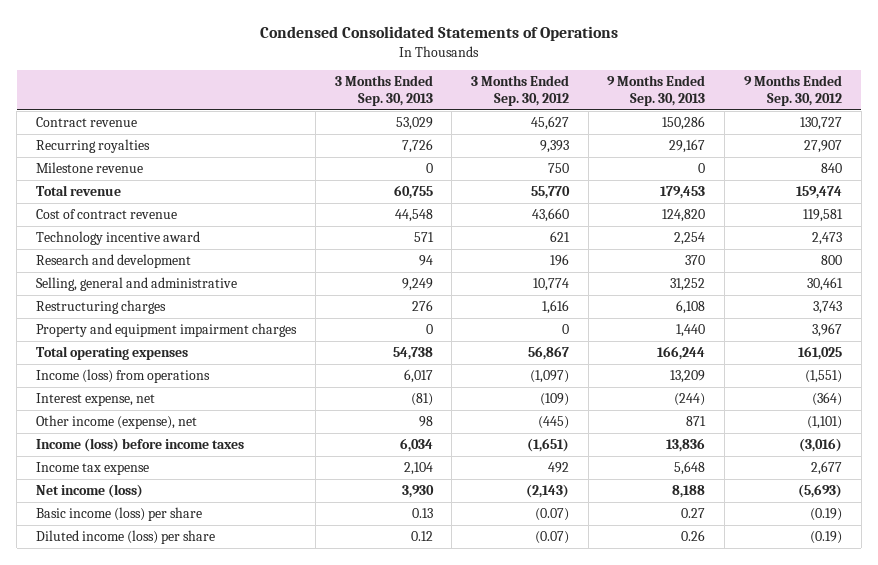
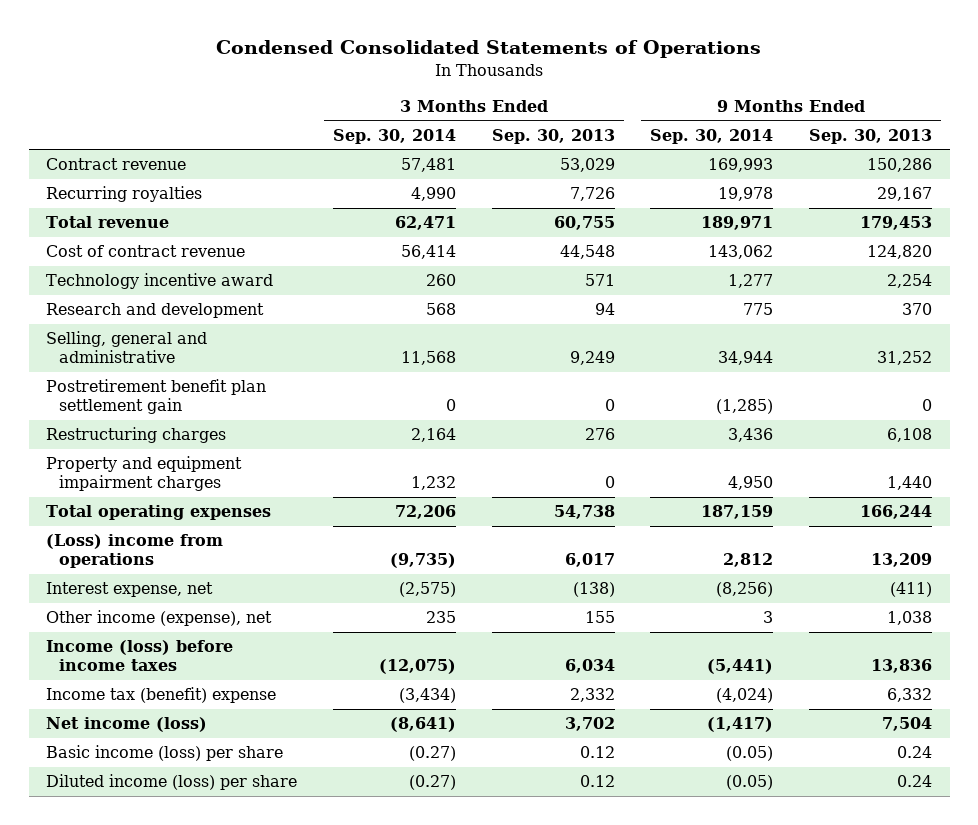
[471,75,570,106] 3 Months Ended Sep. 30, 2012 -> none
[743,75,842,106] 9 Months Ended Sep. 30, 2012 -> none
none -> [333,128,457,144] Sep. 30, 2014
none -> [650,128,774,144] Sep. 30, 2014
[36,161,144,173] Milestone revenue -> none
none -> [46,379,267,415] Postretirement benefit plan settlement gain
[36,368,211,383] Income (loss) from operations -> [46,534,224,569] (Loss) income from operations
[410,392,433,406] (81) -> [572,582,615,598] (138)
[674,392,706,406] (244) -> [889,582,932,598] (411)
[418,415,433,427] 98 -> [584,611,615,624] 155
[686,415,707,426] 871 -> [886,611,932,626] 1,038
[36,461,150,475] Income tax expense -> [46,687,277,704] Income tax (benefit) expense
[403,461,433,475] 2,104 -> [569,688,615,703] 2,332
[674,460,706,475] 5,648 -> [886,688,932,703] 6,332
[401,484,434,498] 3,930 -> [564,717,615,732] 3,702
[672,484,706,498] 8,188 -> [881,717,932,732] 7,504
[411,507,433,518] 0.13 -> [579,746,615,759] 0.12
[681,507,706,518] 0.27 -> [896,746,932,759] 0.24
[681,529,706,541] 0.26 -> [896,775,932,788] 0.24

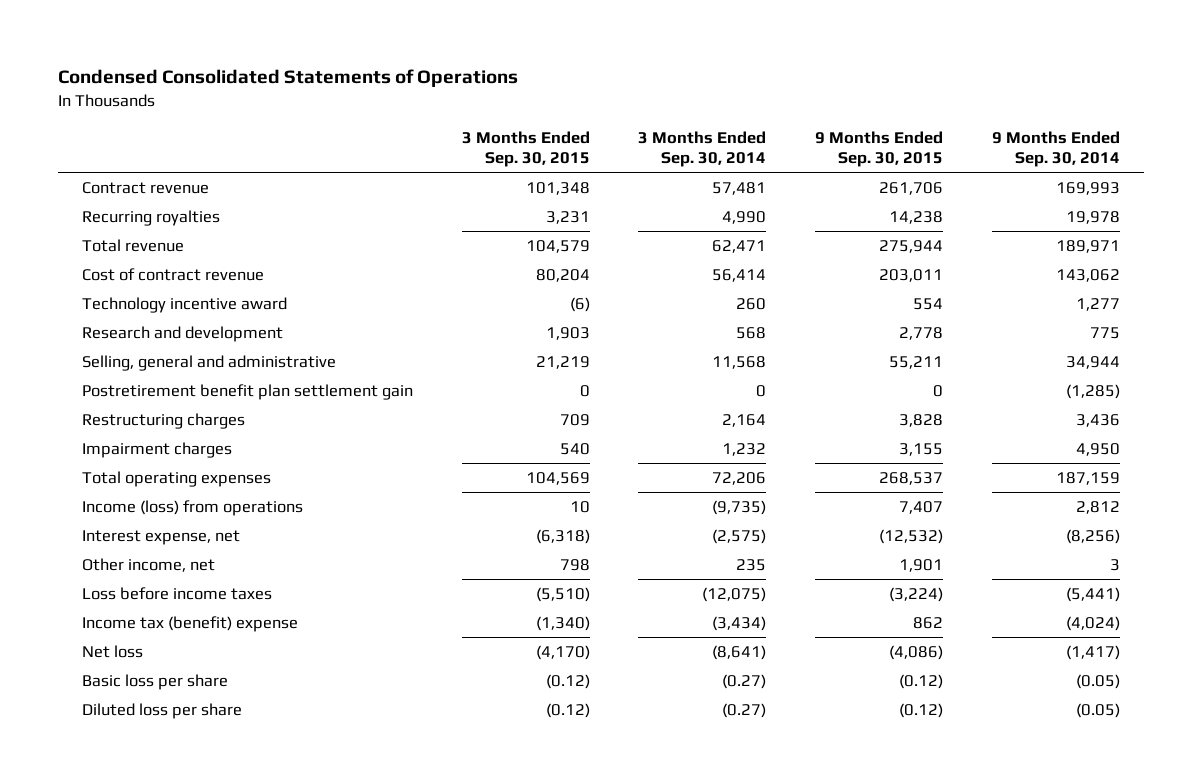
[491,128,615,144] Sep. 30, 2013 -> none
[808,128,932,144] Sep. 30, 2013 -> none
none -> [461,130,590,168] 3 Months Ended Sep. 30, 2015
none -> [815,130,944,168] 9 Months Ended Sep. 30, 2015
[46,456,243,492] Property and equipment impairment charges -> [81,441,232,458] Impairment charges
[46,534,224,569] (Loss) income from operations -> [81,499,303,516] Income (loss) from operations
[46,610,273,627] Other income (expense), net -> [81,557,215,572] Other income, net
[46,640,234,672] Income (loss) before income taxes -> [81,586,272,600] Loss before income taxes
[46,717,208,733] Net income (loss) -> [81,644,143,658] Net loss
[46,745,284,762] Basic income (loss) per share -> [81,673,228,690] Basic loss per share
[46,774,298,791] Diluted income (loss) per share -> [81,702,242,719] Diluted loss per share

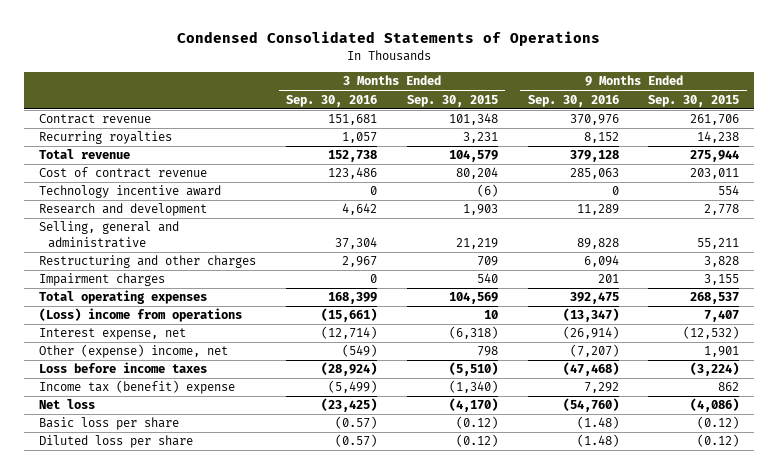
[638,130,767,168] 3 Months Ended Sep. 30, 2014 -> none
[991,130,1120,168] 9 Months Ended Sep. 30, 2014 -> none
none -> [285,94,377,107] Sep. 30, 2016
none -> [527,94,619,107] Sep. 30, 2016
[81,383,413,400] Postretirement benefit plan settlement gain -> none
[81,412,245,429] Restructuring charges -> [39,255,257,269] Restructuring and other charges
[81,499,303,516] Income (loss) from operations -> [39,308,243,323] (Loss) income from operations
[81,557,215,572] Other income, net -> [39,344,229,359] Other (expense) income, net

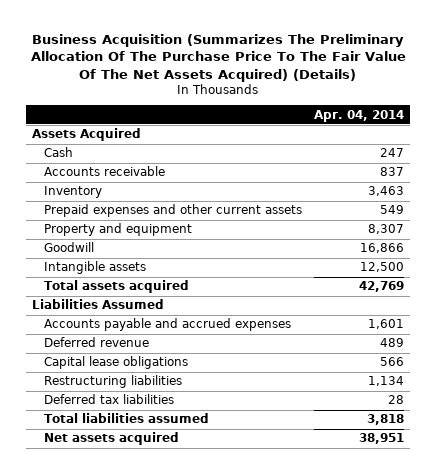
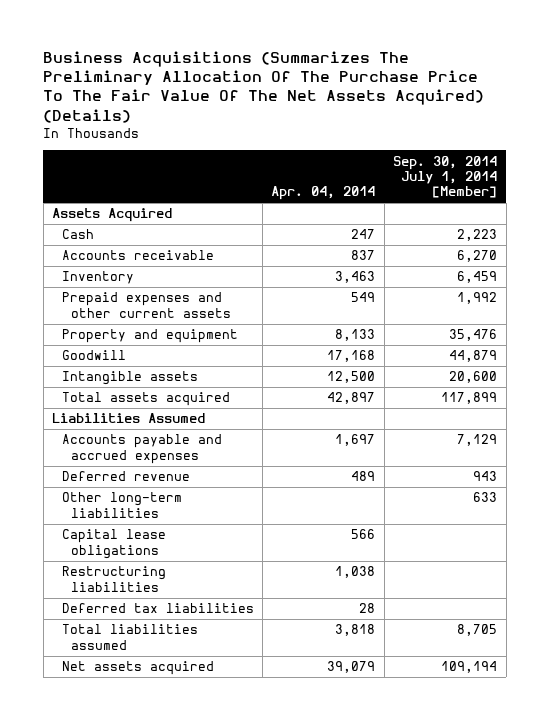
[30,33,406,82] Business Acquisition (Summarizes The Preliminary Allocation Of The Purchase Price To The Fair Value Of The Net Assets Acquired) (Details) -> [43,50,485,123] Business Acquisitions (Summarizes The Preliminary Allocation Of The Purchase Price To The Fair Value Of The Net Assets Acquired) (Details)
none -> [393,155,498,199] Sep. 30, 2014 July 1, 2014 [Member]
[367,224,404,235] 8,307 -> [335,329,376,342] 8,133
[359,243,404,254] 16,866 -> [327,350,376,363] 17,168
[358,281,404,293] 42,769 -> [327,392,376,405] 42,897
[367,319,404,330] 1,601 -> [335,434,376,447] 1,697
none -> [61,492,182,518] Other long-term liabilities
[367,376,404,387] 1,134 -> [335,566,376,579] 1,038
[358,433,404,445] 38,951 -> [327,661,376,674] 39,079

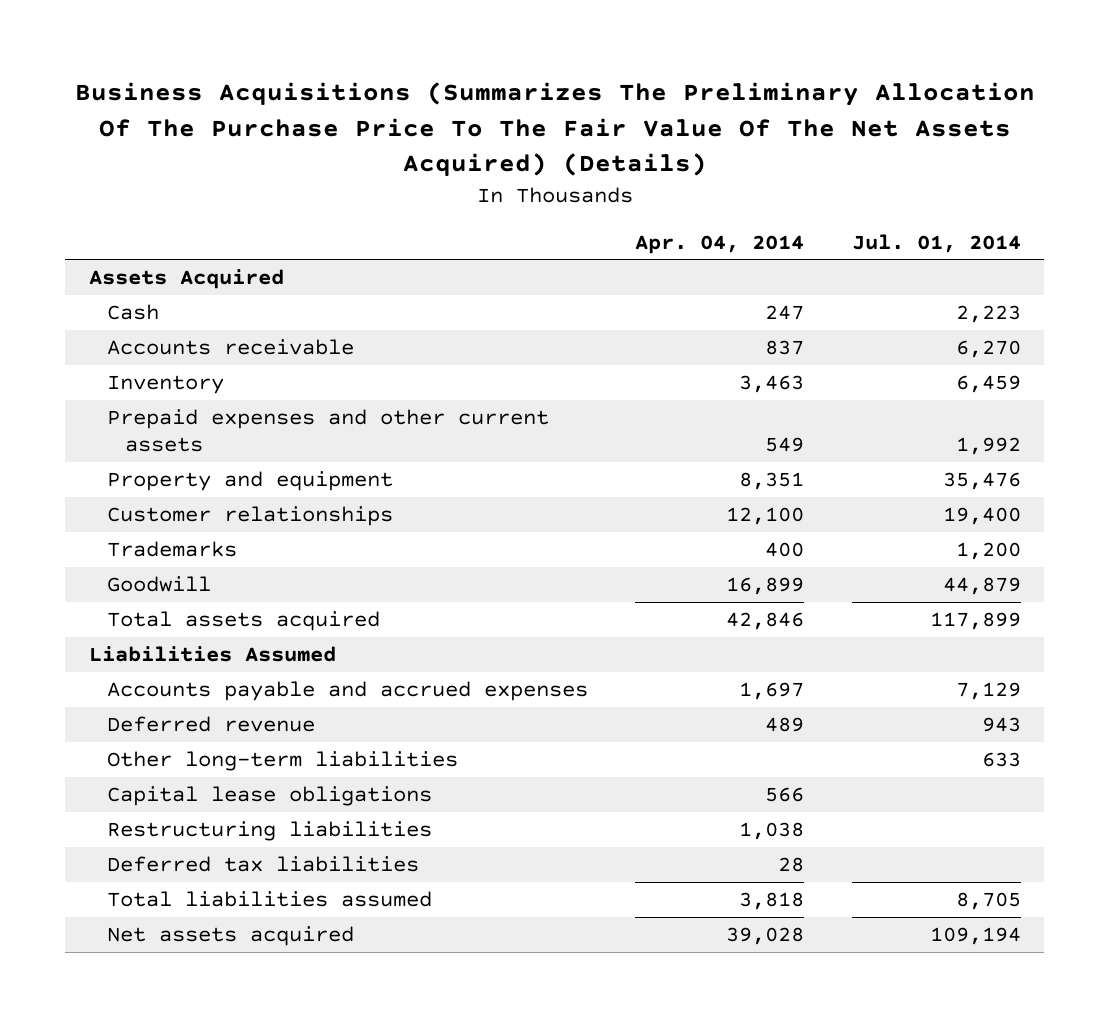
[393,155,498,199] Sep. 30, 2014 July 1, 2014 [Member] -> none
none -> [851,233,1021,253] Jul. 01, 2014
[61,371,198,386] Intangible assets -> none
[335,329,376,342] 8,133 -> [739,472,805,491] 8,351
none -> [106,506,393,527] Customer relationships
none -> [106,541,237,558] Trademarks
[327,350,376,363] 17,168 -> [726,577,805,596] 16,899
[327,392,376,405] 42,897 -> [726,612,805,631] 42,846
[327,661,376,674] 39,079 -> [726,927,805,946] 39,028

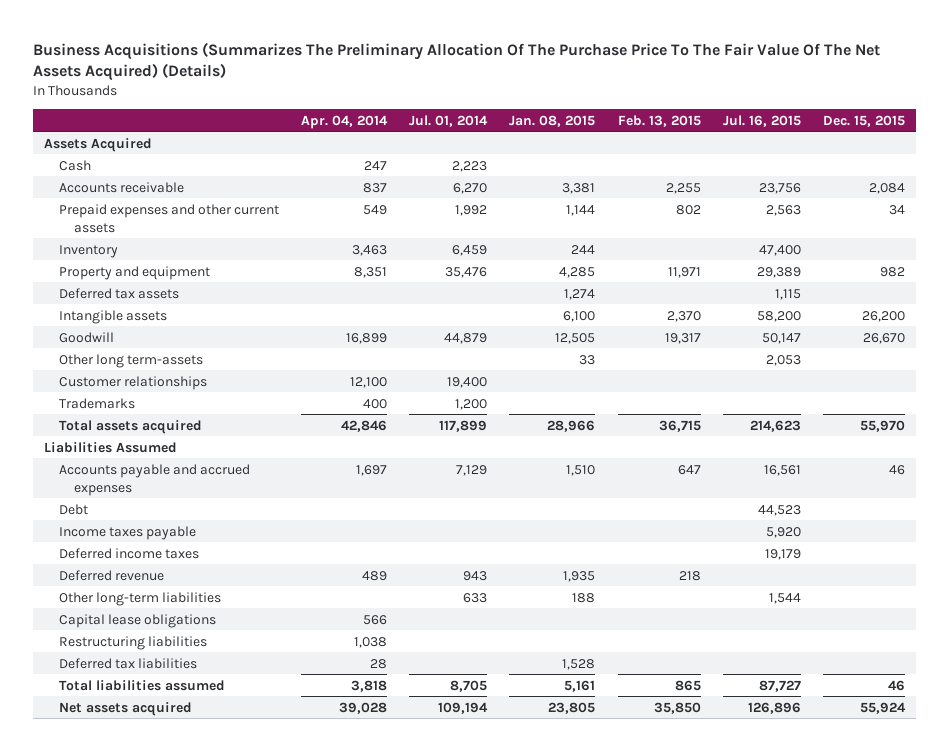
none -> [509,114,596,127] Jan. 08, 2015
none -> [617,114,701,127] Feb. 13, 2015
none -> [722,114,801,127] Jul. 16, 2015
none -> [822,114,905,127] Dec. 15, 2015
[106,375,224,395] Inventory -> [59,244,119,258] Inventory
none -> [59,287,180,299] Deferred tax assets
none -> [59,309,168,324] Intangible assets
[106,576,211,593] Goodwill -> [59,331,115,343] Goodwill
none -> [59,353,204,368] Other long term-assets
none -> [59,503,89,515] Debt
none -> [59,525,197,540] Income taxes payable
none -> [59,547,200,559] Deferred income taxes

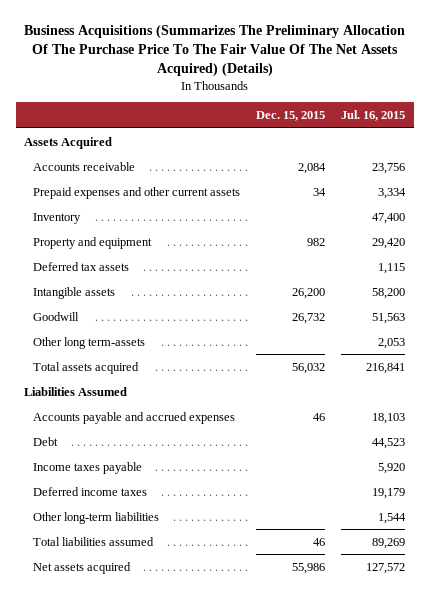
[301,114,389,129] Apr. 04, 2014 -> none
[409,114,489,127] Jul. 01, 2014 -> none
[509,114,596,127] Jan. 08, 2015 -> none
[617,114,701,127] Feb. 13, 2015 -> none
[59,159,92,171] Cash -> none
[765,204,801,216] 2,563 -> [378,187,407,199] 3,334
[756,266,801,278] 29,389 -> [372,237,406,249] 29,420
[761,332,801,344] 50,147 -> [372,312,406,324] 51,563
[862,332,905,344] 26,670 -> [292,312,326,324] 26,732
[59,375,208,390] Customer relationships -> none
[59,397,136,409] Trademarks -> none
[749,419,801,432] 214,623 -> [366,362,406,374] 216,841
[859,419,905,432] 55,970 -> [292,362,326,374] 56,032
[763,464,801,476] 16,561 -> [372,412,406,424] 18,103
[59,569,165,581] Deferred revenue -> none
[59,613,217,628] Capital lease obligations -> none
[59,635,208,650] Restructuring liabilities -> none
[59,657,198,669] Deferred tax liabilities -> none
[758,679,801,692] 87,727 -> [372,537,406,549] 89,269
[747,701,801,714] 126,896 -> [366,562,406,574] 127,572
[859,701,906,714] 55,924 -> [292,562,326,574] 55,986

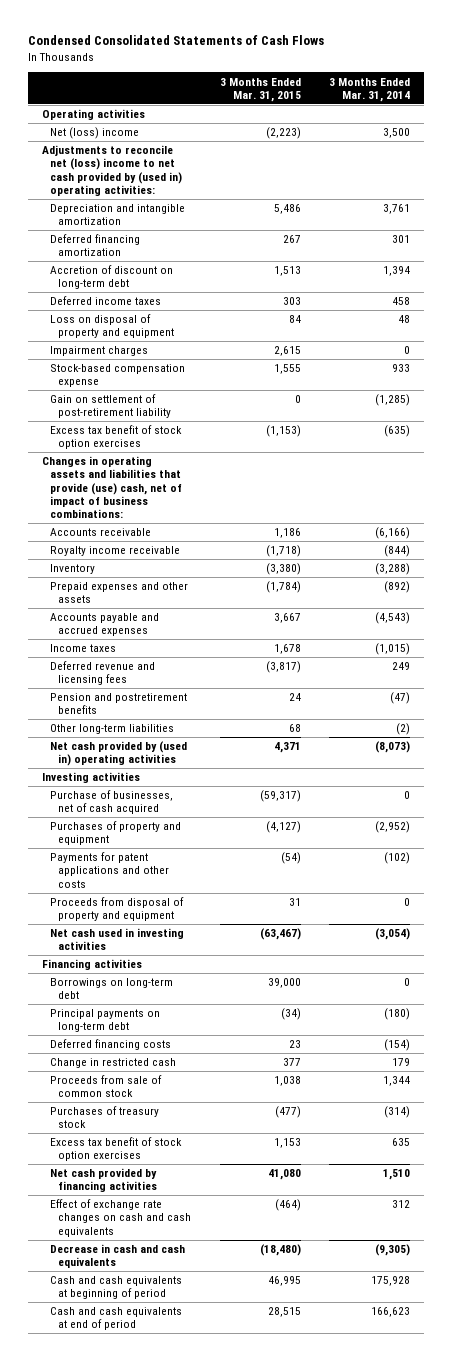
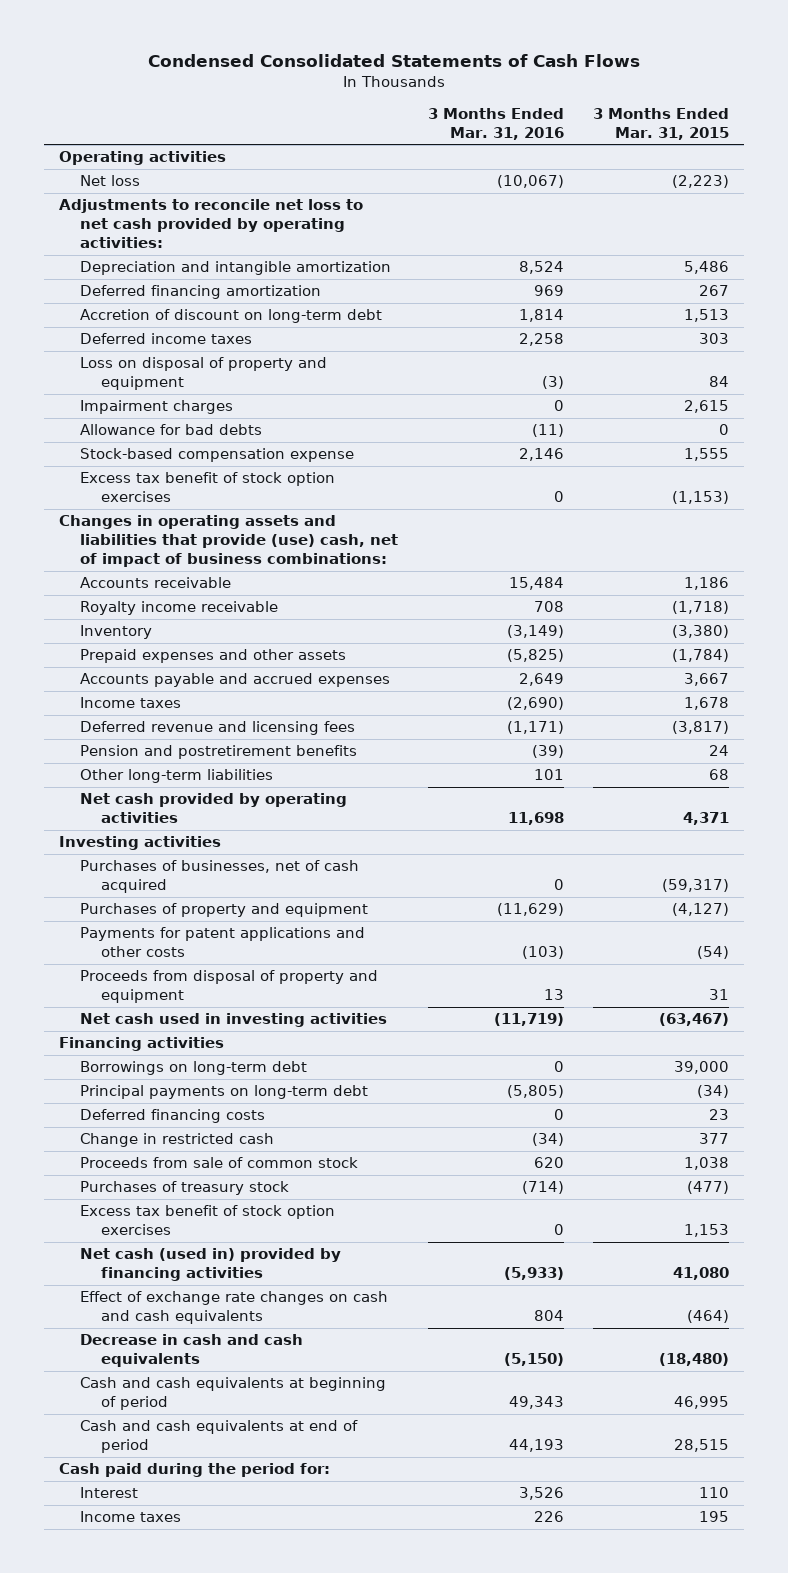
[328,77,410,102] 3 Months Ended Mar. 31, 2014 -> none
none -> [427,107,564,140] 3 Months Ended Mar. 31, 2016
[50,127,140,140] Net (loss) income -> [79,175,140,187] Net loss
[41,145,183,196] Adjustments to reconcile net (loss) income to net cash provided by (used in) operating activities: -> [59,199,364,249] Adjustments to reconcile net loss to net cash provided by operating activities:
none -> [79,424,262,436] Allowance for bad debts
[50,394,172,419] Gain on settlement of post-retirement liability -> none
[50,741,188,767] Net cash provided by (used in) operating activities -> [79,793,347,824] Net cash provided by operating activities
[50,790,174,815] Purchase of businesses, net of cash acquired -> [79,860,359,894] Purchases of businesses, net of cash acquired
[50,1168,158,1193] Net cash provided by financing activities -> [79,1248,341,1282] Net cash (used in) provided by financing activities
none -> [59,1463,331,1478] Cash paid during the period for:
none -> [79,1487,138,1499] Interest
none -> [79,1511,181,1523] Income taxes

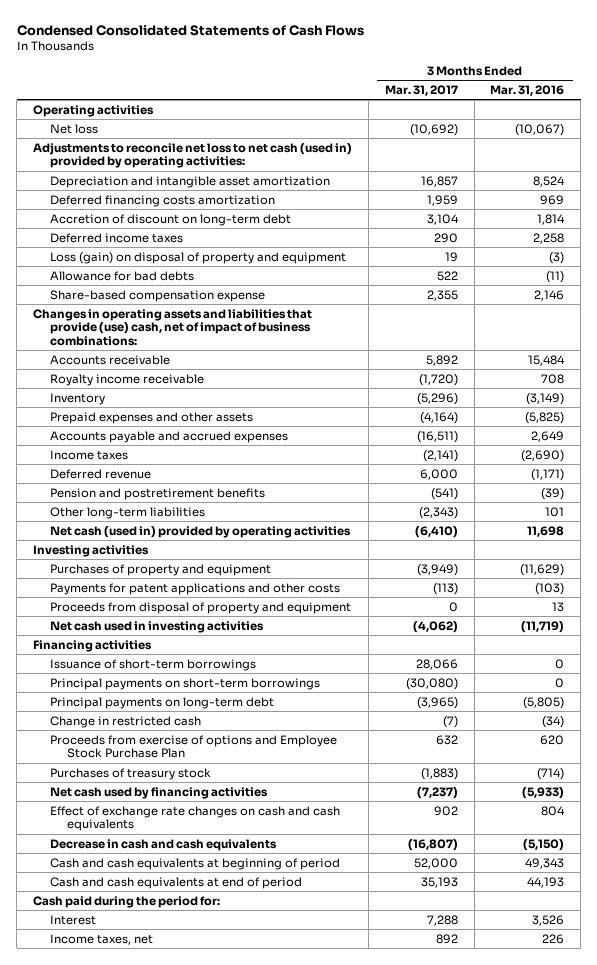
[593,107,730,140] 3 Months Ended Mar. 31, 2015 -> none
none -> [384,84,458,96] Mar. 31, 2017
[59,199,364,249] Adjustments to reconcile net loss to net cash provided by operating activities: -> [33,142,353,169] Adjustments to reconcile net loss to net cash (used in) provided by operating activities:
[79,261,391,276] Depreciation and intangible amortization -> [49,175,330,188] Depreciation and intangible asset amortization
[79,285,321,300] Deferred financing amortization -> [49,194,275,207] Deferred financing costs amortization
[79,400,233,415] Impairment charges -> none
[79,357,327,391] Loss on disposal of property and equipment -> [49,251,346,264] Loss (gain) on disposal of property and equipment
[79,472,335,503] Excess tax benefit of stock option exercises -> none
[79,448,354,463] Stock-based compensation expense -> [49,289,265,302] Share-based compensation expense
[79,721,355,736] Deferred revenue and licensing fees -> [49,468,151,479] Deferred revenue
[79,793,347,824] Net cash provided by operating activities -> [49,525,351,538] Net cash (used in) provided by operating activities
[79,860,359,894] Purchases of businesses, net of cash acquired -> none
[79,1061,307,1076] Borrowings on long-term debt -> none
none -> [49,658,256,671] Issuance of short-term borrowings
none -> [49,677,320,690] Principal payments on short-term borrowings
[79,1109,265,1124] Deferred financing costs -> none
[79,1157,358,1169] Proceeds from sale of common stock -> none
none -> [49,734,337,759] Proceeds from exercise of options and Employee Stock Purchase Plan
[79,1205,335,1236] Excess tax benefit of stock option exercises -> none
[79,1248,341,1282] Net cash (used in) provided by financing activities -> [49,786,268,799] Net cash used by financing activities
[79,1511,181,1523] Income taxes -> [49,933,153,945] Income taxes, net

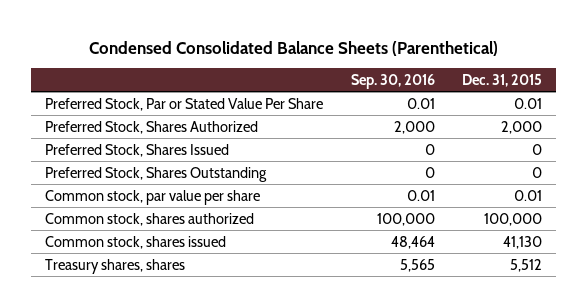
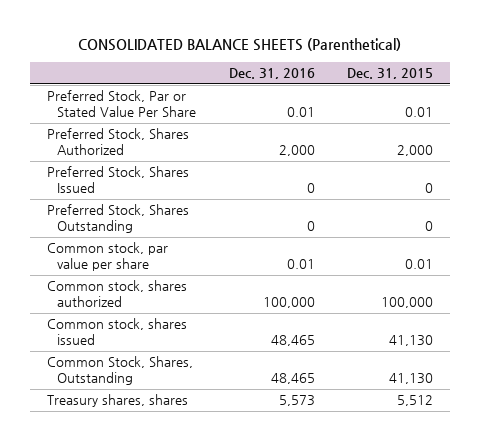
[88,40,498,56] Condensed Consolidated Balance Sheets (Parenthetical) -> [78,38,402,52] CONSOLIDATED BALANCE SHEETS (Parenthetical)
[350,73,435,89] Sep. 30, 2016 -> none
none -> [228,68,315,80] Dec. 31, 2016
none -> [46,356,193,386] Common Stock, Shares, Outstanding

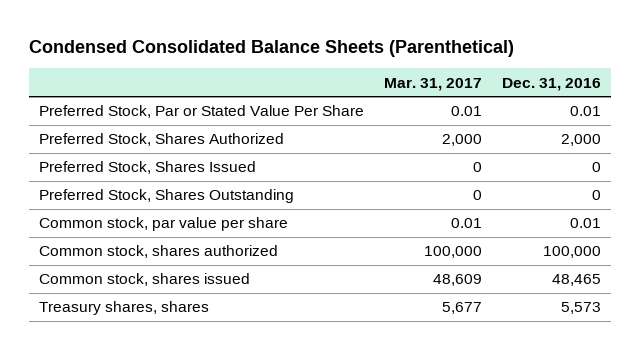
[78,38,402,52] CONSOLIDATED BALANCE SHEETS (Parenthetical) -> [28,39,514,57] Condensed Consolidated Balance Sheets (Parenthetical)
[347,68,434,80] Dec. 31, 2015 -> none
none -> [383,77,482,91] Mar. 31, 2017
[46,356,193,386] Common Stock, Shares, Outstanding -> none

